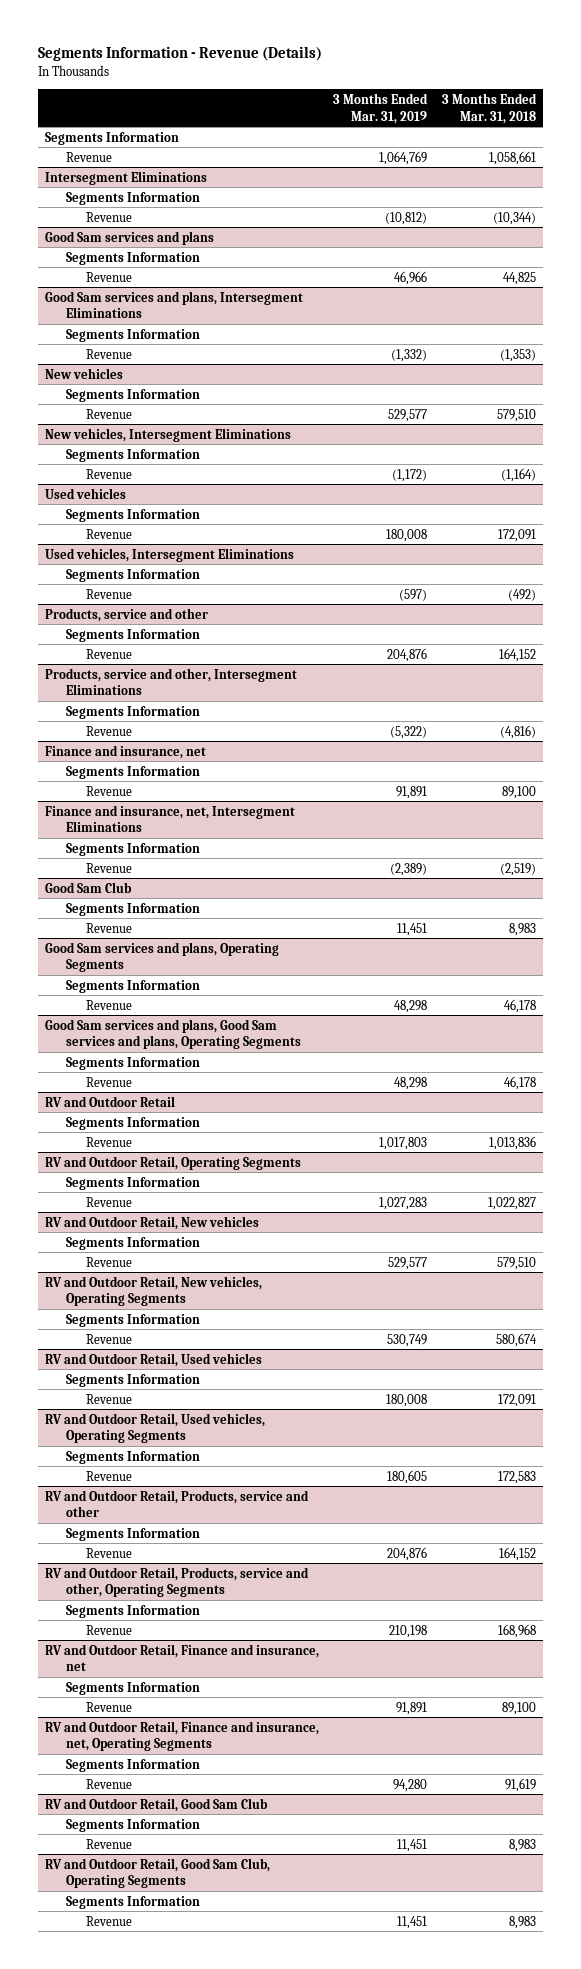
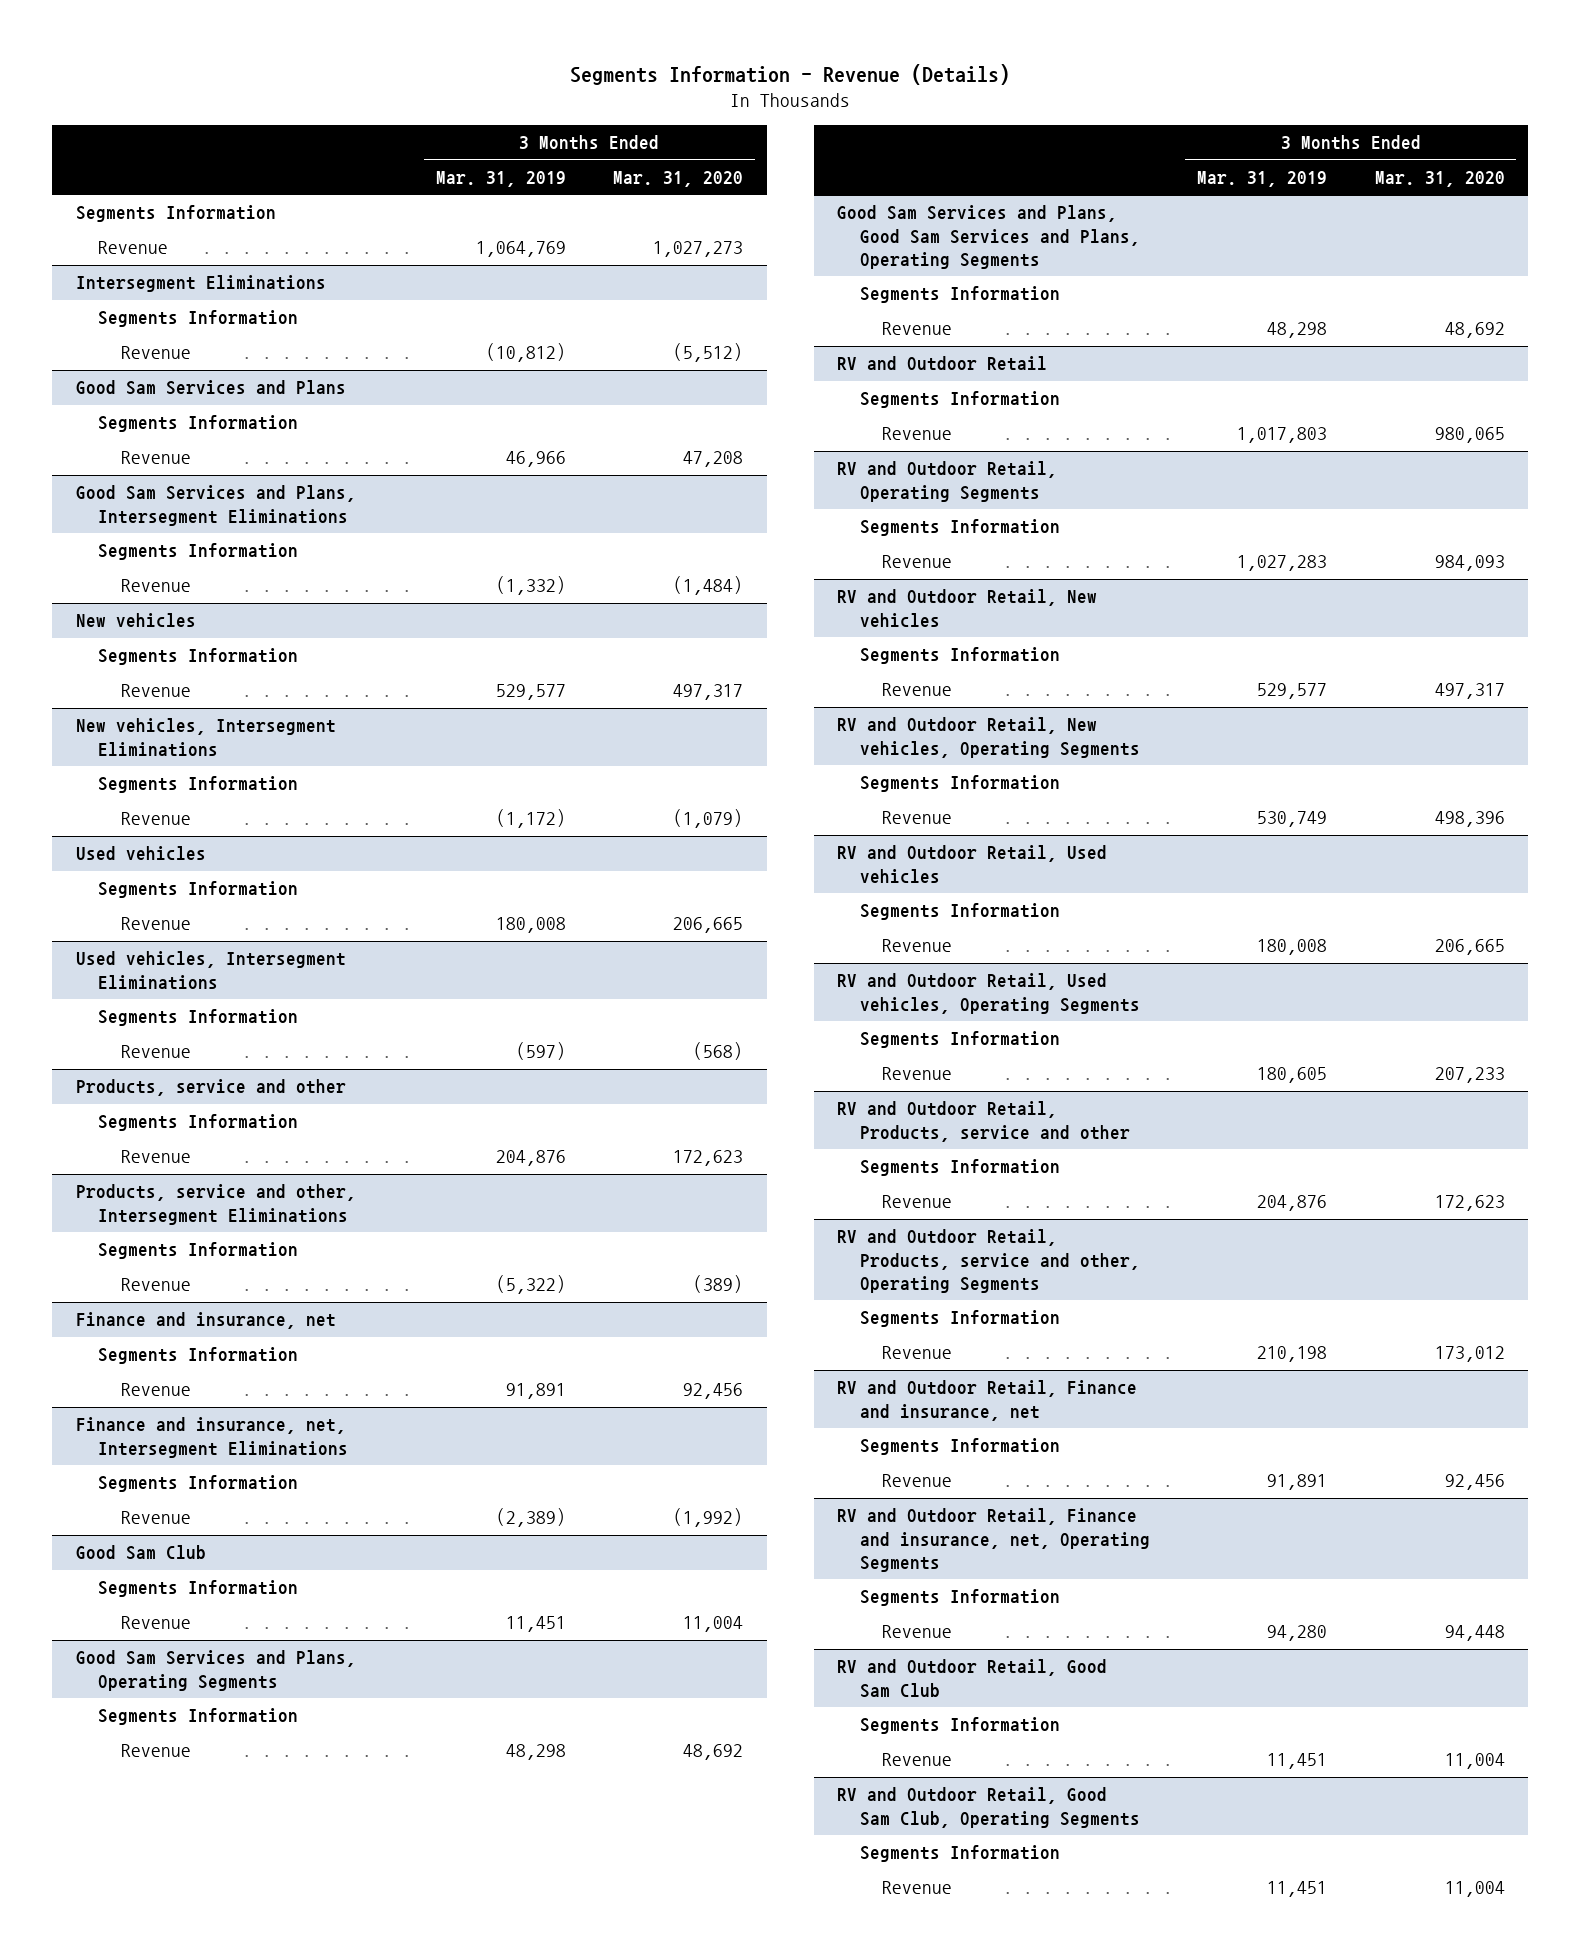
[441,92,537,124] 3 Months Ended Mar. 31, 2018 -> none
none -> [613,170,744,187] Mar. 31, 2020
[44,230,214,245] Good Sam services and plans -> [75,380,346,396] Good Sam Services and Plans
[44,290,303,319] Good Sam services and plans, Intersegment Eliminations -> [75,485,356,526] Good Sam Services and Plans, Intersegment Eliminations
[44,941,279,973] Good Sam services and plans, Operating Segments -> [75,1650,356,1691] Good Sam Services and Plans, Operating Segments
[44,1018,301,1050] Good Sam services and plans, Good Sam services and plans, Operating Segments -> [837,205,1140,269] Good Sam Services and Plans, Good Sam Services and Plans, Operating Segments

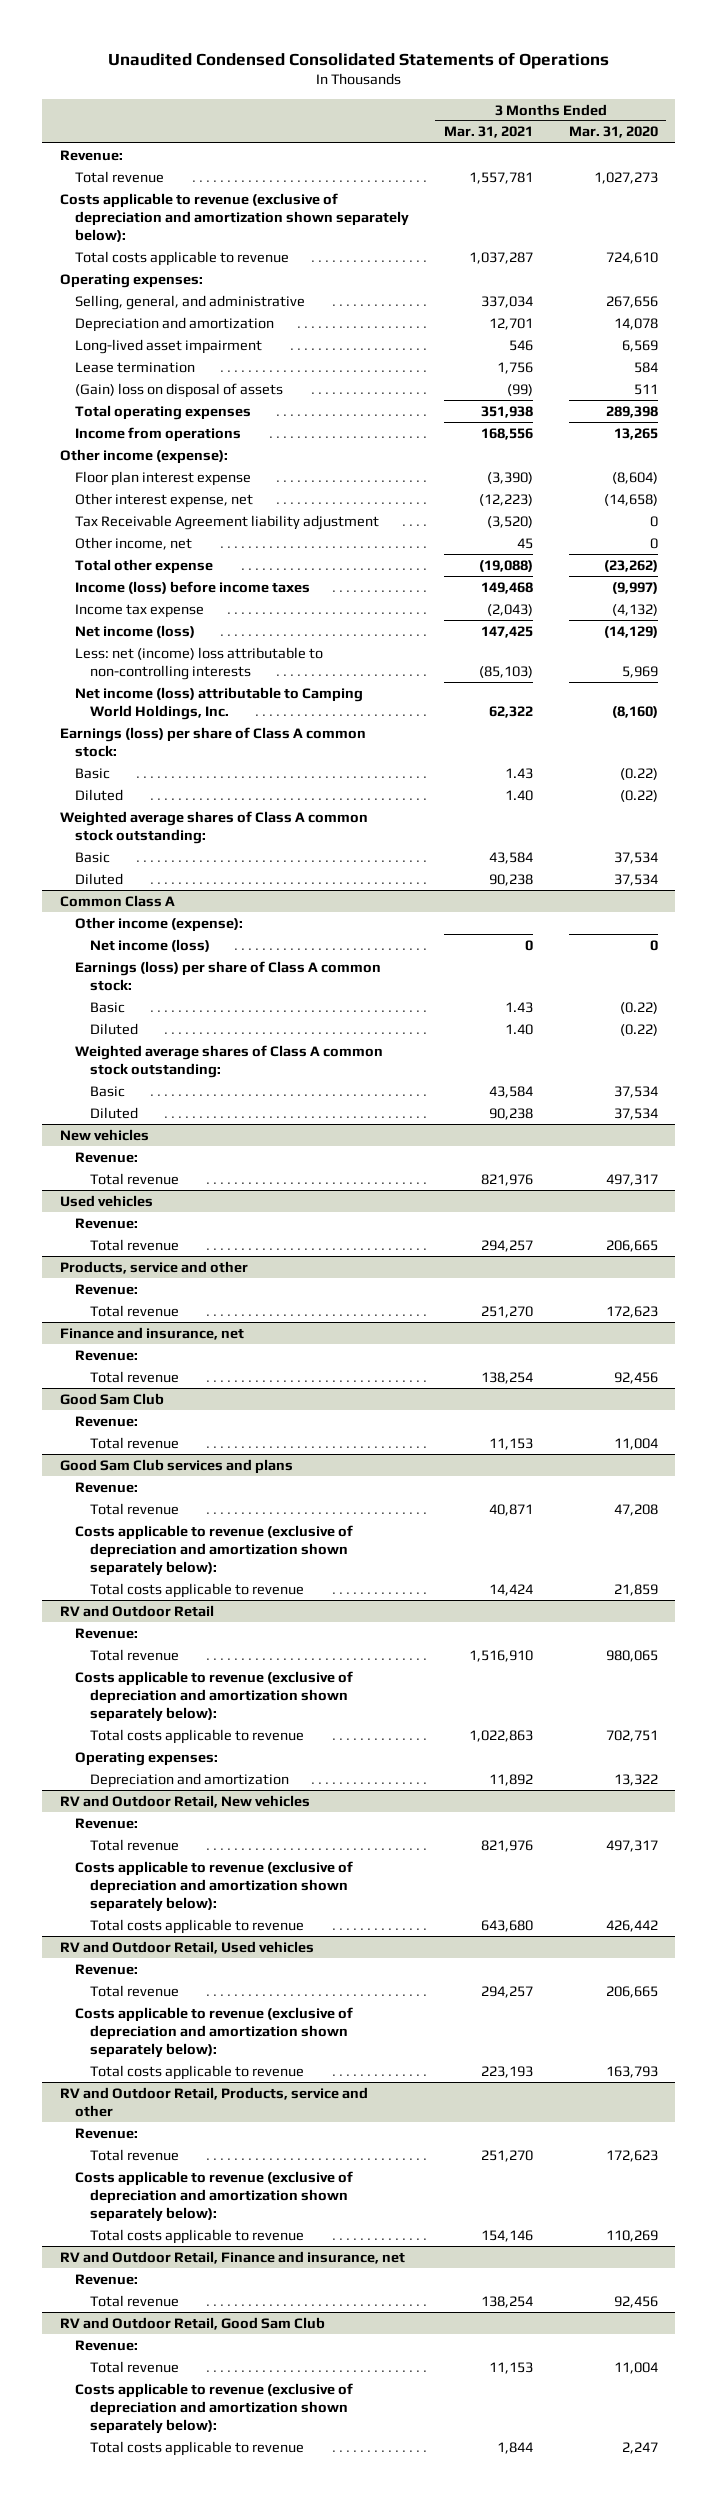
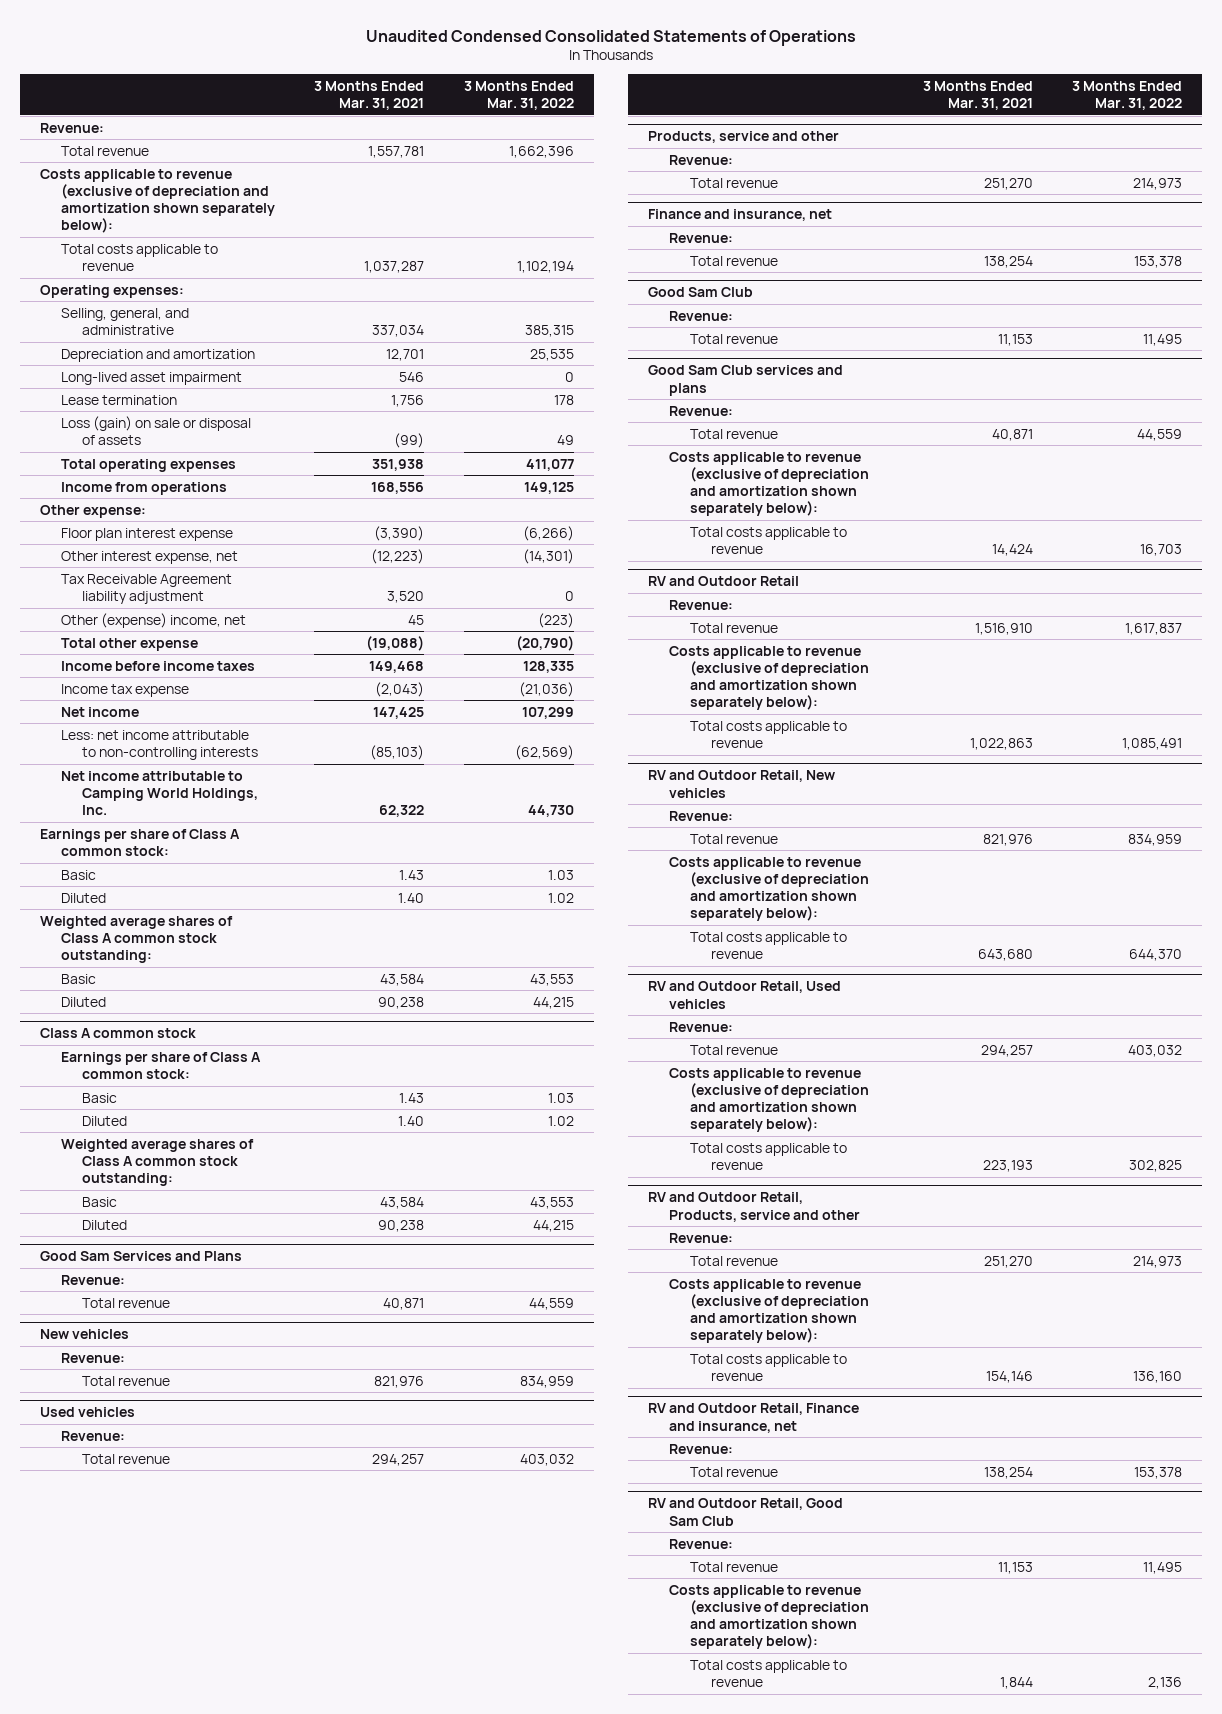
[568,126,658,139] Mar. 31, 2020 -> none
none -> [463,81,574,111] 3 Months Ended Mar. 31, 2022
[74,382,283,398] (Gain) loss on disposal of assets -> [60,415,251,445] Loss (gain) on sale or disposal of assets
[59,448,228,464] Other income (expense): -> [39,504,146,518] Other expense:
[487,515,534,528] (3,520) -> [387,590,425,603] 3,520
[74,536,192,550] Other income, net -> [60,612,246,628] Other (expense) income, net
[74,580,310,594] Income (loss) before income taxes -> [60,660,255,671] Income before income taxes
[74,624,195,638] Net income (loss) -> [60,706,139,717] Net income
[74,646,323,680] Less: net (income) loss attributable to non-controlling interests -> [60,729,258,760] Less: net income attributable to non-controlling interests
[74,686,363,720] Net income (loss) attributable to Camping World Holdings, Inc. -> [60,770,258,816] Net income attributable to Camping World Holdings, Inc.
[59,726,366,757] Earnings (loss) per share of Class A common stock: -> [39,828,240,856] Earnings per share of Class A common stock:
[74,916,243,932] Other income (expense): -> none
[90,938,211,952] Net income (loss) -> none
[59,894,175,907] Common Class A -> [39,1028,196,1039] Class A common stock
[74,960,381,991] Earnings (loss) per share of Class A common stock: -> [60,1051,261,1079] Earnings per share of Class A common stock:
none -> [39,1251,242,1262] Good Sam Services and Plans
none -> [60,1274,125,1285] Revenue:
none -> [81,1297,170,1308] Total revenue
[74,1751,218,1766] Operating expenses: -> none
[90,1772,290,1788] Depreciation and amortization -> none

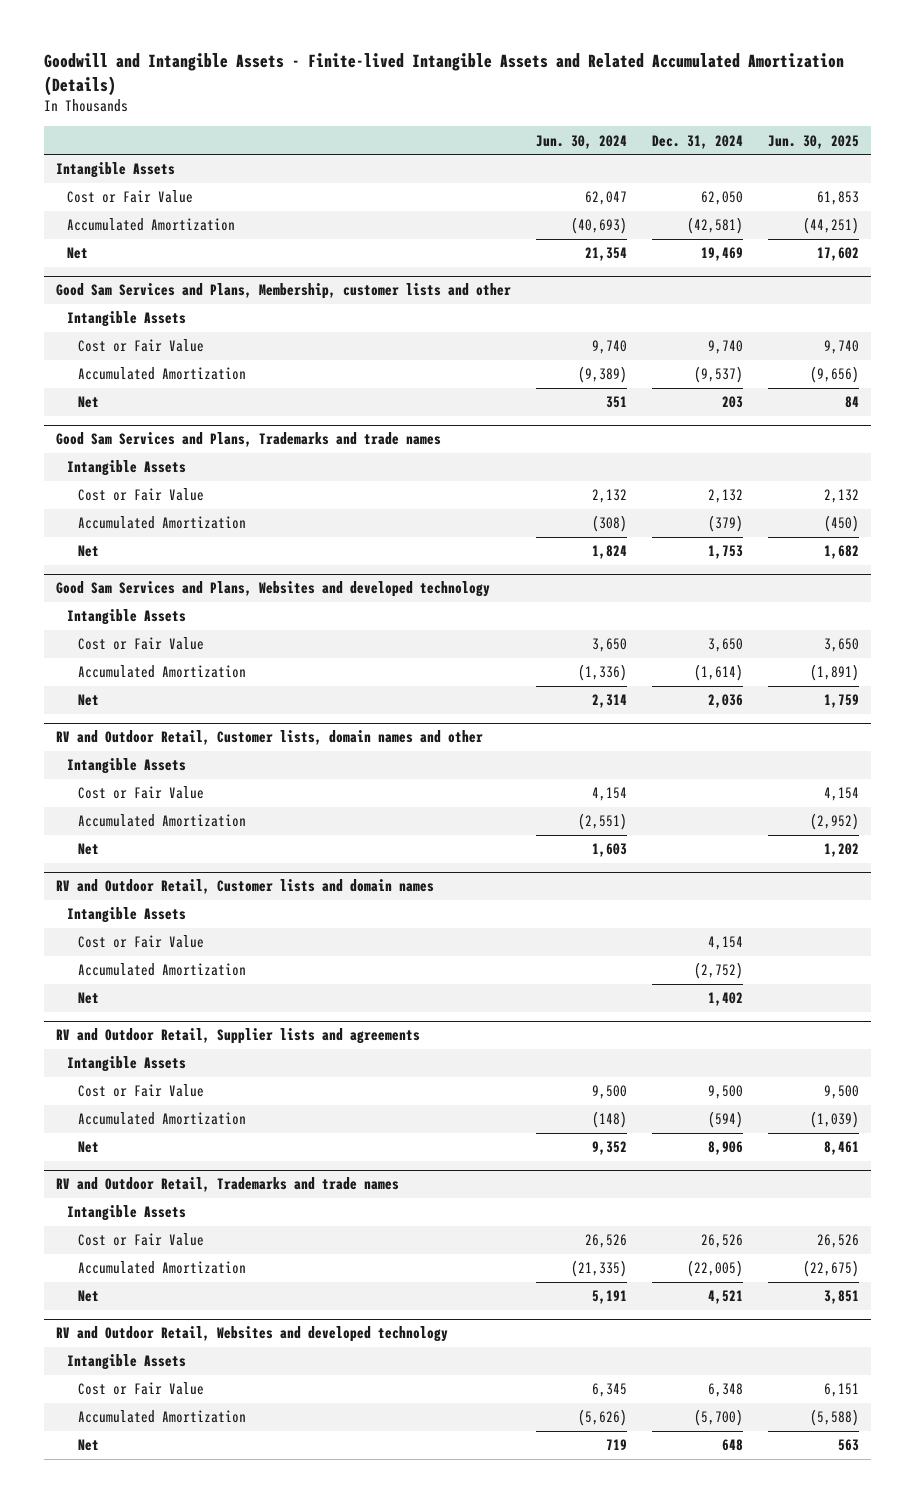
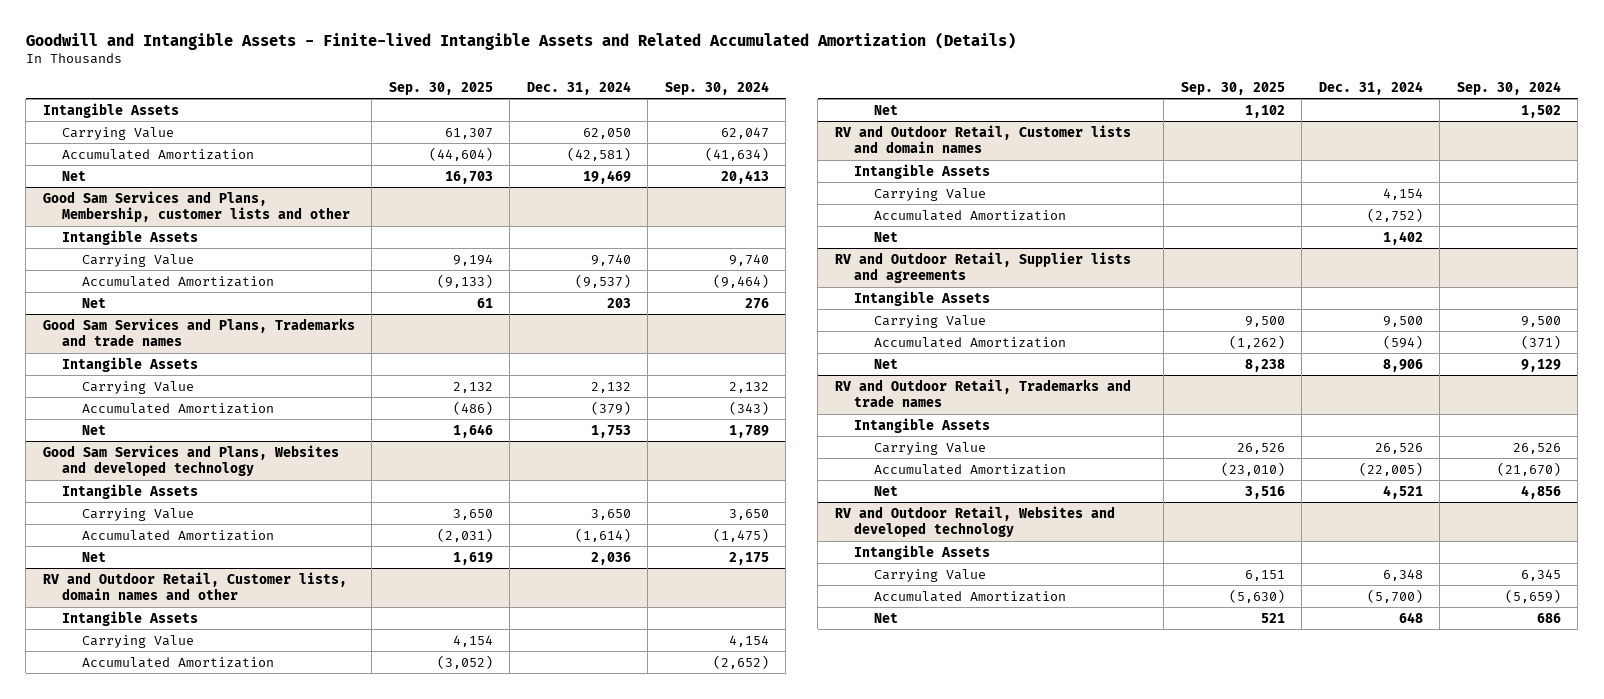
[536,134,628,149] Jun. 30, 2024 -> none
[767,134,859,149] Jun. 30, 2025 -> none
none -> [388,81,493,95] Sep. 30, 2025
none -> [664,80,769,95] Sep. 30, 2024
[67,190,194,204] Cost or Fair Value -> [62,126,175,140] Carrying Value
[78,339,205,353] Cost or Fair Value -> [81,253,194,267] Carrying Value
[78,488,205,502] Cost or Fair Value -> [81,380,194,394] Carrying Value
[78,637,205,651] Cost or Fair Value -> [81,507,194,521] Carrying Value
[78,786,205,800] Cost or Fair Value -> [81,634,194,648] Carrying Value
[78,935,205,949] Cost or Fair Value -> [873,187,986,201] Carrying Value
[78,1084,205,1098] Cost or Fair Value -> [873,314,986,328] Carrying Value
[78,1233,205,1247] Cost or Fair Value -> [873,441,986,455] Carrying Value
[78,1382,205,1396] Cost or Fair Value -> [873,568,986,582] Carrying Value

